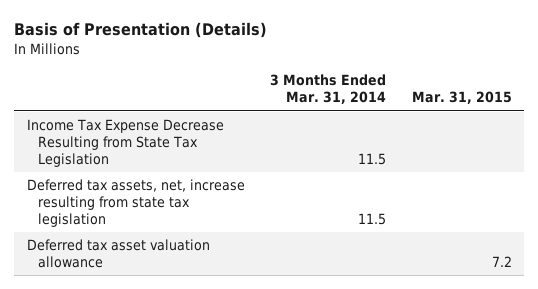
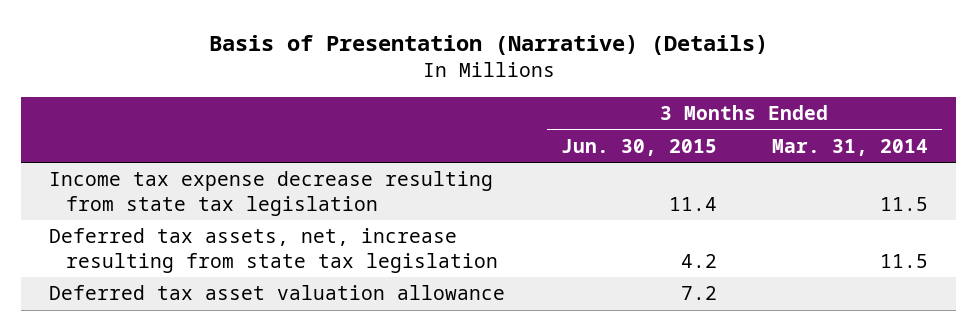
[14,22,268,39] Basis of Presentation (Details) -> [208,35,768,56] Basis of Presentation (Narrative) (Details)
[411,91,512,105] Mar. 31, 2015 -> none
none -> [560,138,717,156] Jun. 30, 2015
[26,119,224,167] Income Tax Expense Decrease Resulting from State Tax Legislation -> [49,171,494,217] Income tax expense decrease resulting from state tax legislation

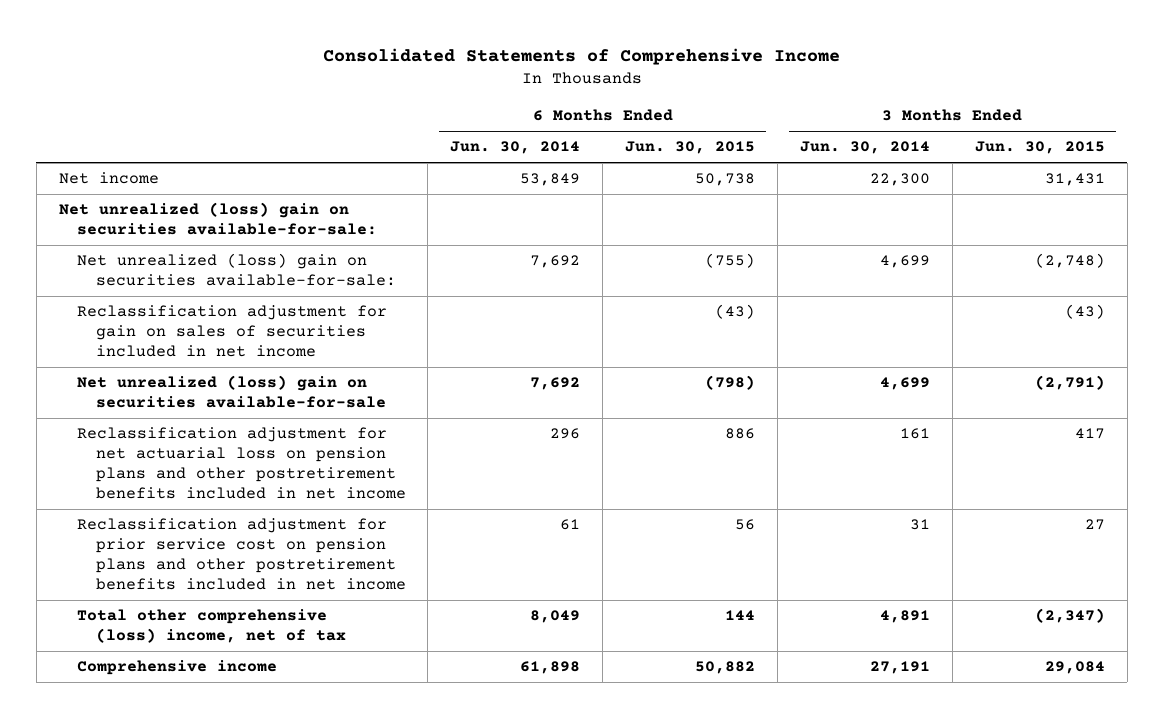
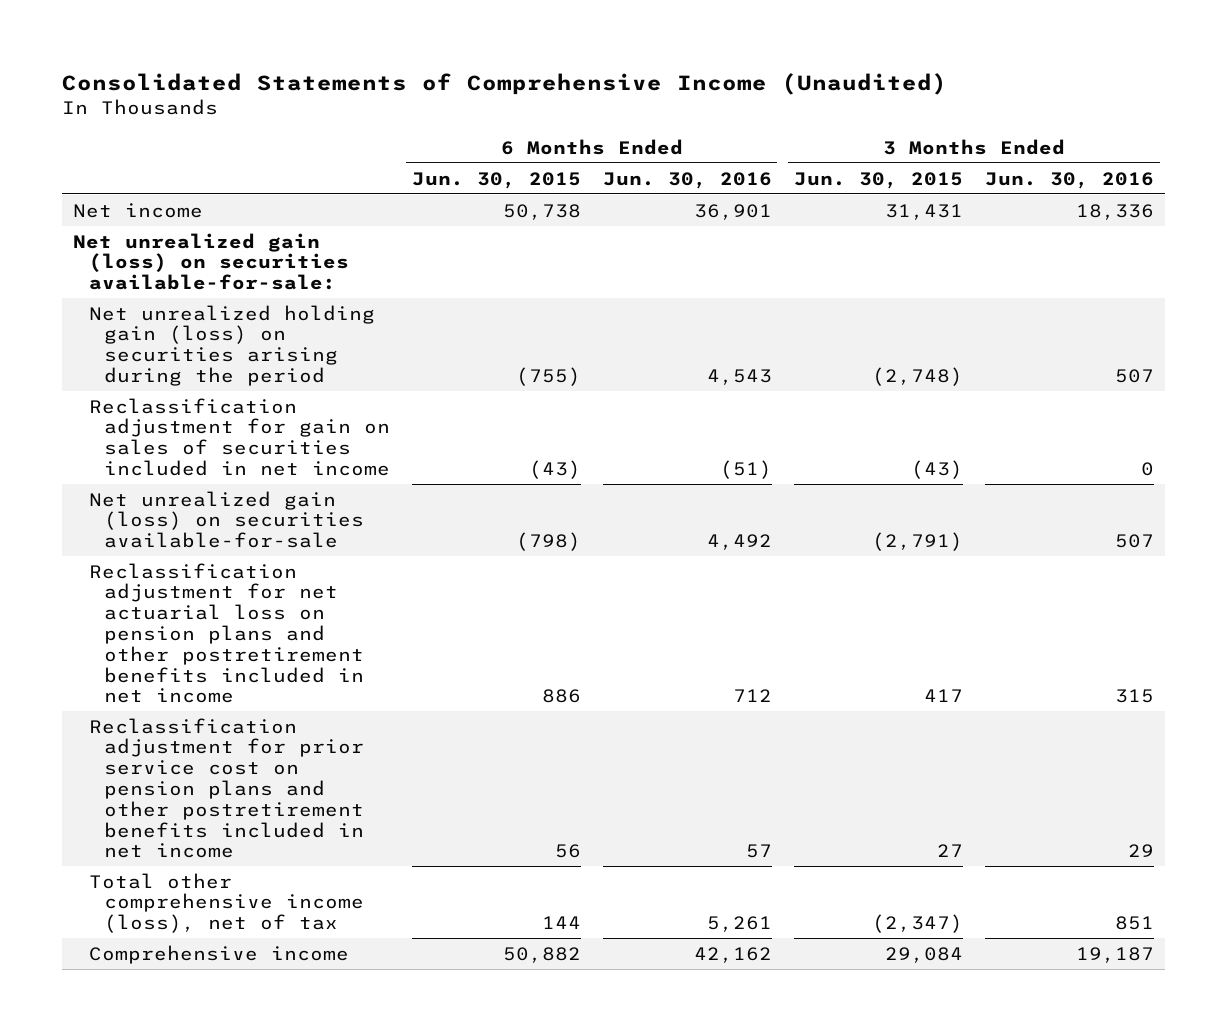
[322,48,840,66] Consolidated Statements of Comprehensive Income -> [62,73,948,96] Consolidated Statements of Comprehensive Income (Unaudited)
[450,141,581,155] Jun. 30, 2014 -> none
[799,141,930,155] Jun. 30, 2014 -> none
none -> [602,171,772,189] Jun. 30, 2016
none -> [985,171,1155,189] Jun. 30, 2016
[58,202,378,236] Net unrealized (loss) gain on securities available-for-sale: -> [73,232,349,291] Net unrealized gain (loss) on securities available-for-sale:
[77,253,396,287] Net unrealized (loss) gain on securities available-for-sale: -> [88,304,375,386] Net unrealized holding gain (loss) on securities arising during the period
[77,375,386,409] Net unrealized (loss) gain on securities available-for-sale -> [88,490,364,549] Net unrealized gain (loss) on securities available-for-sale
[77,609,346,644] Total other comprehensive (loss) income, net of tax -> [88,872,364,934] Total other comprehensive income (loss), net of tax

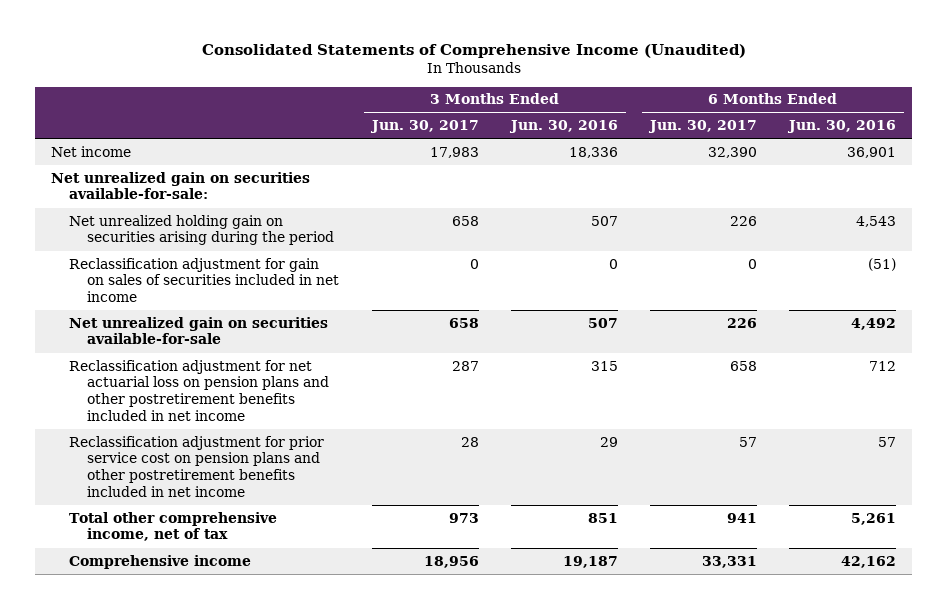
[411,171,581,189] Jun. 30, 2015 -> none
[794,171,964,189] Jun. 30, 2015 -> none
none -> [369,120,479,134] Jun. 30, 2017
none -> [648,120,758,134] Jun. 30, 2017
[73,232,349,291] Net unrealized gain (loss) on securities available-for-sale: -> [50,171,310,200] Net unrealized gain on securities available-for-sale:
[88,304,375,386] Net unrealized holding gain (loss) on securities arising during the period -> [69,214,335,246] Net unrealized holding gain on securities arising during the period
[88,490,364,549] Net unrealized gain (loss) on securities available-for-sale -> [69,316,329,345] Net unrealized gain on securities available-for-sale
[88,872,364,934] Total other comprehensive income (loss), net of tax -> [69,511,278,542] Total other comprehensive income, net of tax

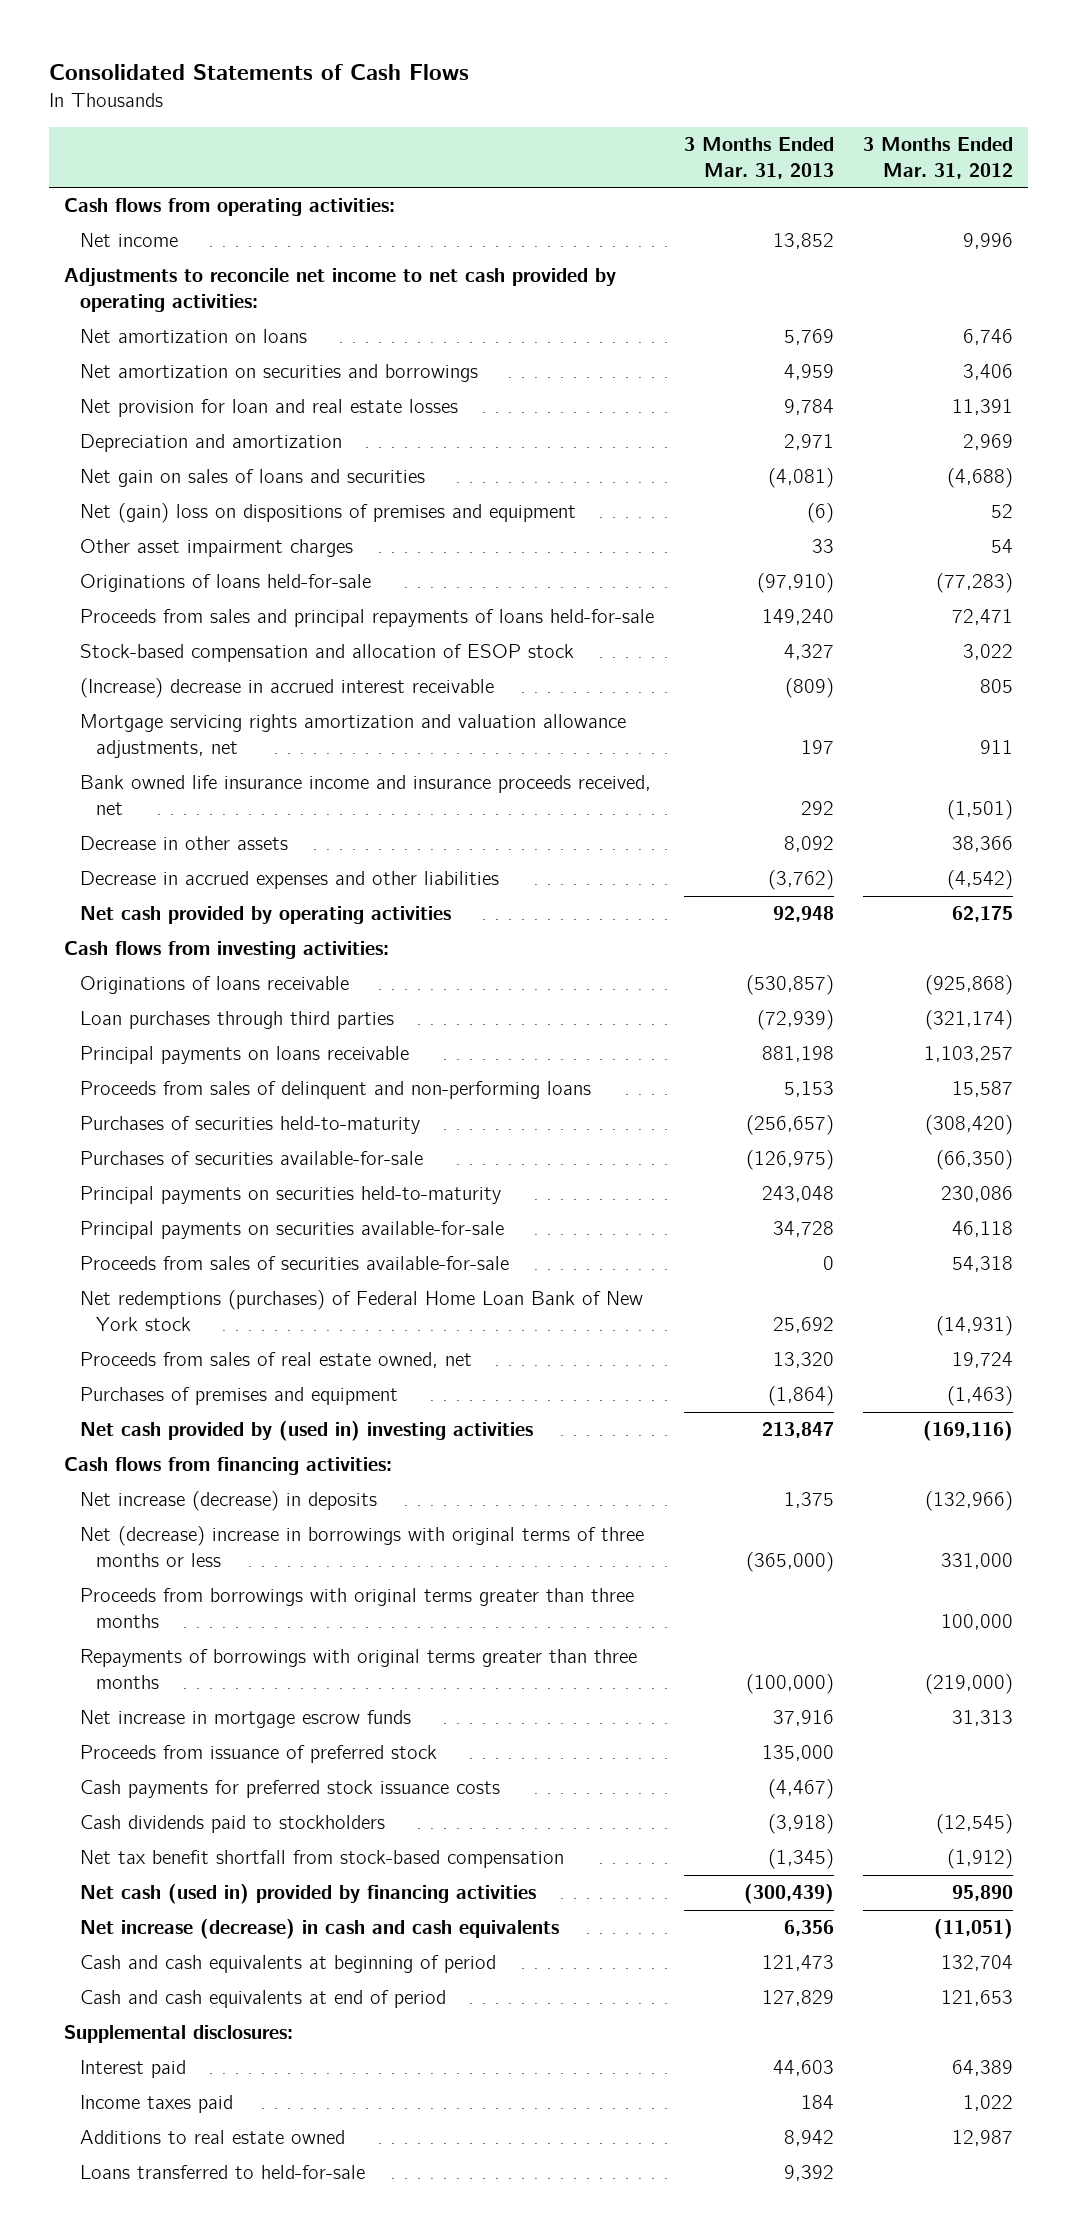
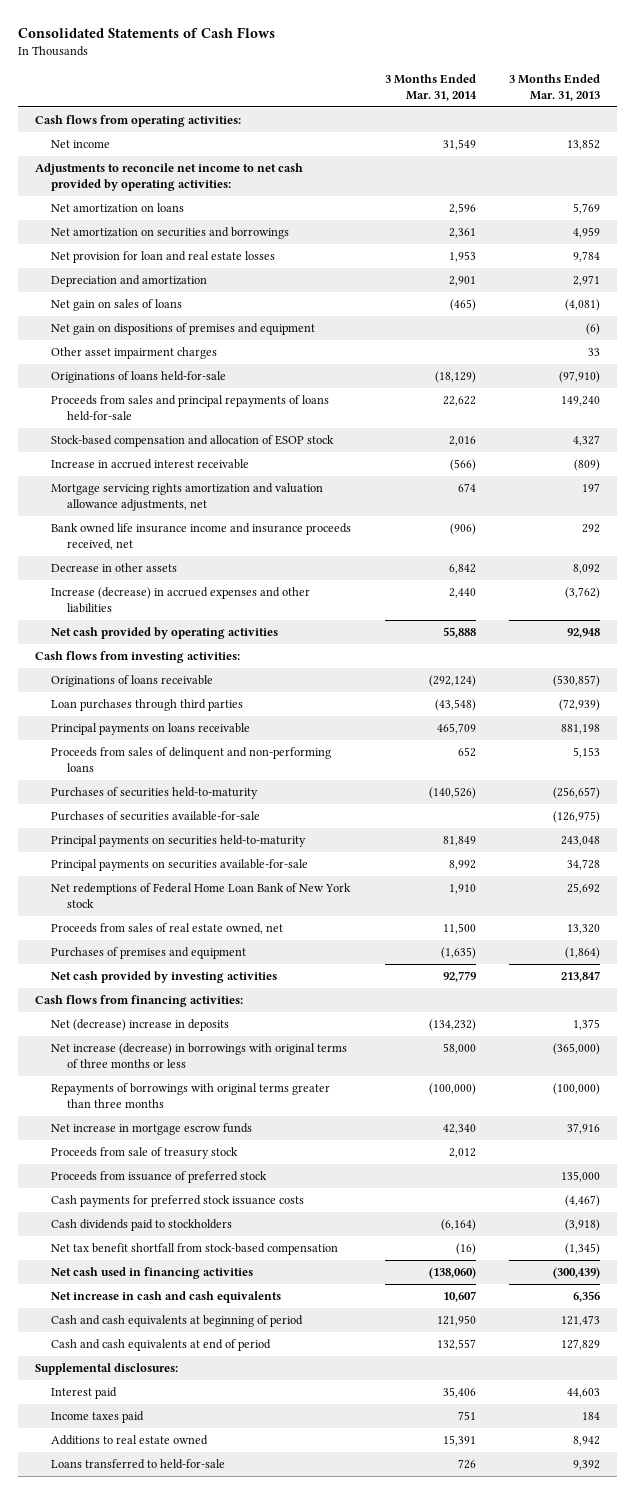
[863,137,1014,179] 3 Months Ended Mar. 31, 2012 -> none
none -> [384,74,477,101] 3 Months Ended Mar. 31, 2014
[80,469,426,488] Net gain on sales of loans and securities -> [51,299,183,312] Net gain on sales of loans
[80,503,577,524] Net (gain) loss on dispositions of premises and equipment -> [51,323,316,336] Net gain on dispositions of premises and equipment
[80,678,495,699] (Increase) decrease in accrued interest receivable -> [51,459,250,470] Increase in accrued interest receivable
[80,871,500,890] Decrease in accrued expenses and other liabilities -> [51,587,311,613] Increase (decrease) in accrued expenses and other liabilities
[80,1256,510,1271] Proceeds from sales of securities available-for-sale -> none
[80,1290,644,1331] Net redemptions (purchases) of Federal Home Loan Bank of New York stock -> [51,883,352,908] Net redemptions of Federal Home Loan Bank of New York stock
[80,1421,534,1442] Net cash provided by (used in) investing activities -> [51,971,278,984] Net cash provided by investing activities
[80,1588,635,1628] Proceeds from borrowings with original terms greater than three months -> none
[80,1491,378,1512] Net increase (decrease) in deposits -> [51,1019,230,1032] Net (decrease) increase in deposits
[80,1526,645,1567] Net (decrease) increase in borrowings with original terms of three months or less -> [51,1043,348,1068] Net increase (decrease) in borrowings with original terms of three months or less
none -> [51,1147,239,1160] Proceeds from sale of treasury stock
[80,1884,537,1905] Net cash (used in) provided by financing activities -> [51,1267,254,1280] Net cash used in financing activities
[80,1919,560,1940] Net increase (decrease) in cash and cash equivalents -> [51,1291,282,1304] Net increase in cash and cash equivalents

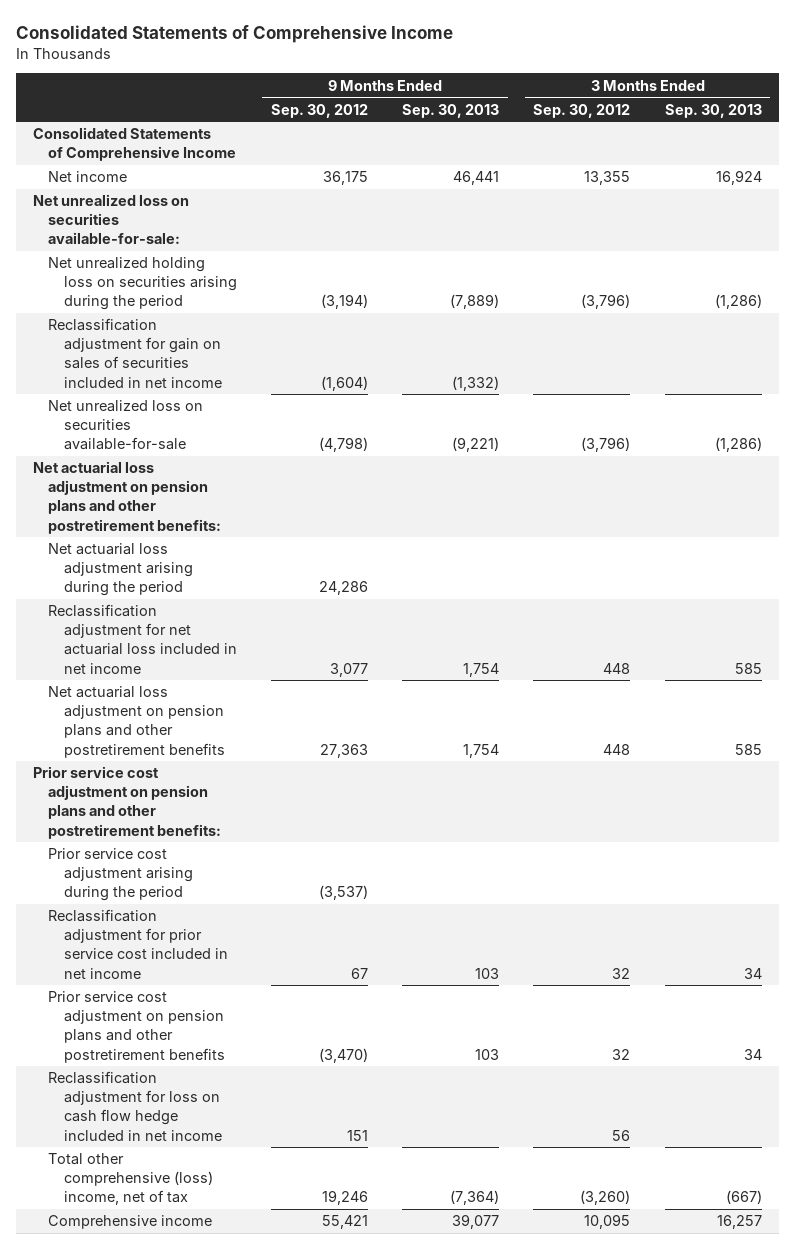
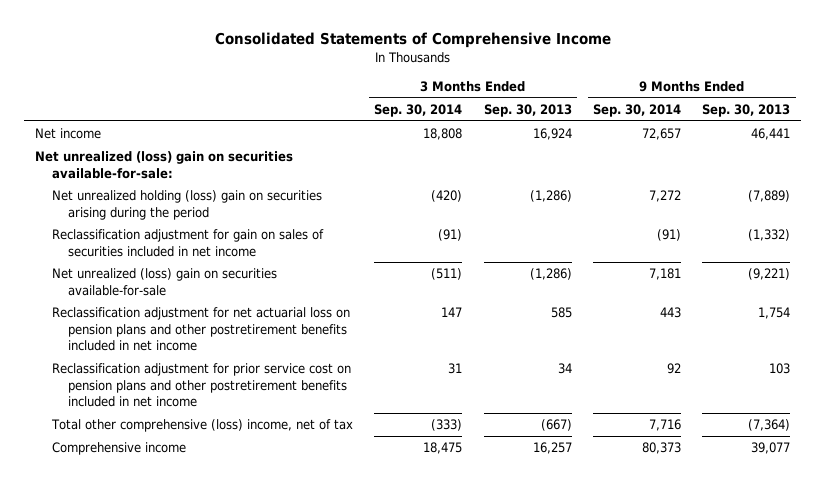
[270,103,368,118] Sep. 30, 2012 -> none
[533,103,631,118] Sep. 30, 2012 -> none
none -> [374,104,463,118] Sep. 30, 2014
none -> [593,104,682,118] Sep. 30, 2014
[33,127,237,162] Consolidated Statements of Comprehensive Income -> none
[33,194,190,245] Net unrealized loss on securities available-for-sale: -> [34,151,293,179] Net unrealized (loss) gain on securities available-for-sale:
[48,257,237,311] Net unrealized holding loss on securities arising during the period -> [51,190,322,220] Net unrealized holding (loss) gain on securities arising during the period
[33,461,222,534] Net actuarial loss adjustment on pension plans and other postretirement benefits: -> none
[48,543,193,597] Net actuarial loss adjustment arising during the period -> none
[48,686,225,758] Net actuarial loss adjustment on pension plans and other postretirement benefits -> none
[33,766,222,839] Prior service cost adjustment on pension plans and other postretirement benefits: -> none
[48,848,193,902] Prior service cost adjustment arising during the period -> none
[48,991,225,1063] Prior service cost adjustment on pension plans and other postretirement benefits -> none
[48,1071,222,1141] Reclassification adjustment for loss on cash flow hedge included in net income -> none
[48,400,204,451] Net unrealized loss on securities available-for-sale -> [51,268,277,296] Net unrealized (loss) gain on securities available-for-sale
[48,604,237,674] Reclassification adjustment for net actuarial loss included in net income -> [51,307,350,352] Reclassification adjustment for net actuarial loss on pension plans and other postretirement benefits included in net income
[48,909,228,979] Reclassification adjustment for prior service cost included in net income -> [51,363,351,408] Reclassification adjustment for prior service cost on pension plans and other postretirement benefits included in net income

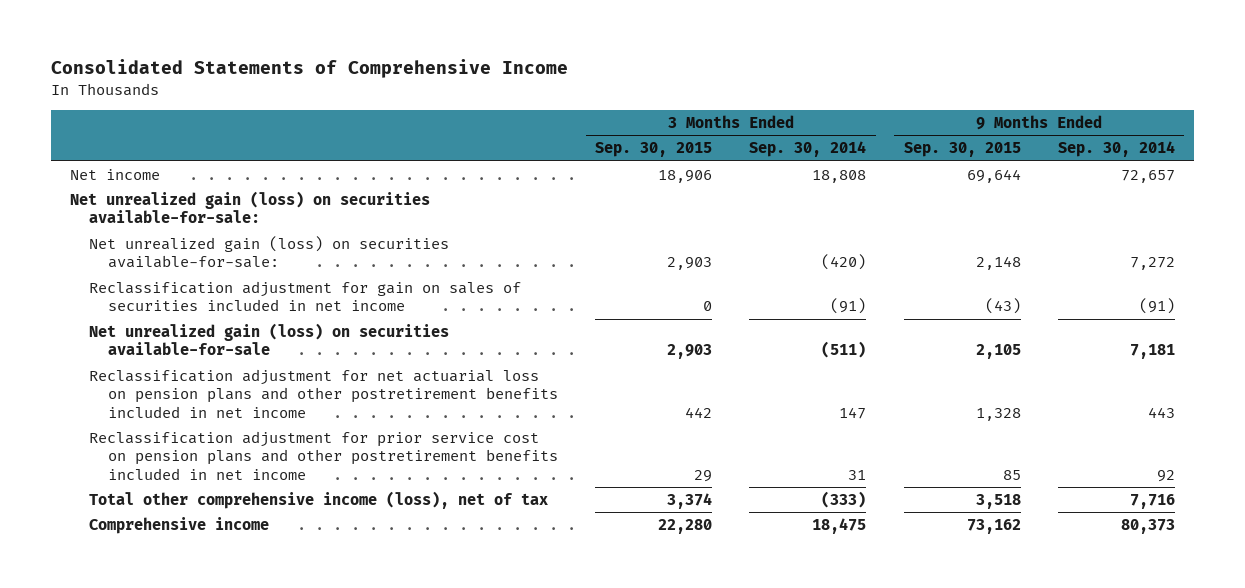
[483,104,572,118] Sep. 30, 2013 -> none
[702,104,791,118] Sep. 30, 2013 -> none
none -> [595,142,713,158] Sep. 30, 2015
none -> [903,142,1021,158] Sep. 30, 2015
[34,151,293,179] Net unrealized (loss) gain on securities available-for-sale: -> [69,190,430,224] Net unrealized gain (loss) on securities available-for-sale:
[51,190,322,220] Net unrealized holding (loss) gain on securities arising during the period -> [88,235,449,269] Net unrealized gain (loss) on securities available-for-sale:
[51,268,277,296] Net unrealized (loss) gain on securities available-for-sale -> [88,322,449,356] Net unrealized gain (loss) on securities available-for-sale
[50,419,353,433] Total other comprehensive (loss) income, net of tax -> [88,490,548,509] Total other comprehensive income (loss), net of tax

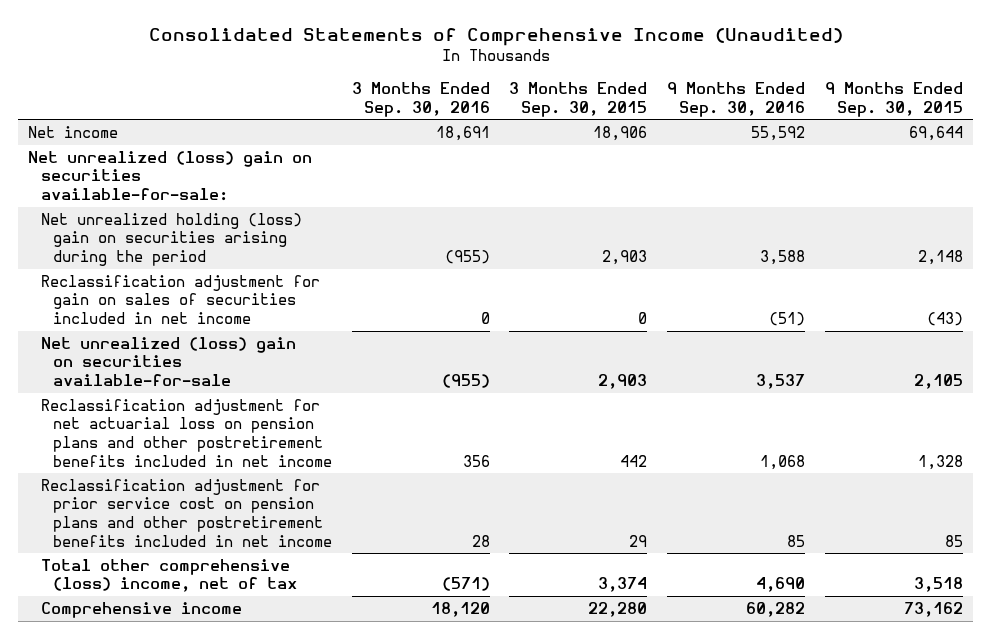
[50,59,568,79] Consolidated Statements of Comprehensive Income -> [148,28,843,47] Consolidated Statements of Comprehensive Income (Unaudited)
[749,141,867,158] Sep. 30, 2014 -> none
[1058,141,1176,158] Sep. 30, 2014 -> none
none -> [351,82,490,117] 3 Months Ended Sep. 30, 2016
none -> [667,82,806,117] 9 Months Ended Sep. 30, 2016
[69,190,430,224] Net unrealized gain (loss) on securities available-for-sale: -> [28,150,313,202] Net unrealized (loss) gain on securities available-for-sale:
[88,235,449,269] Net unrealized gain (loss) on securities available-for-sale: -> [40,212,302,267] Net unrealized holding (loss) gain on securities arising during the period
[88,322,449,356] Net unrealized gain (loss) on securities available-for-sale -> [40,336,296,387] Net unrealized (loss) gain on securities available-for-sale
[88,490,548,509] Total other comprehensive income (loss), net of tax -> [40,558,297,593] Total other comprehensive (loss) income, net of tax

